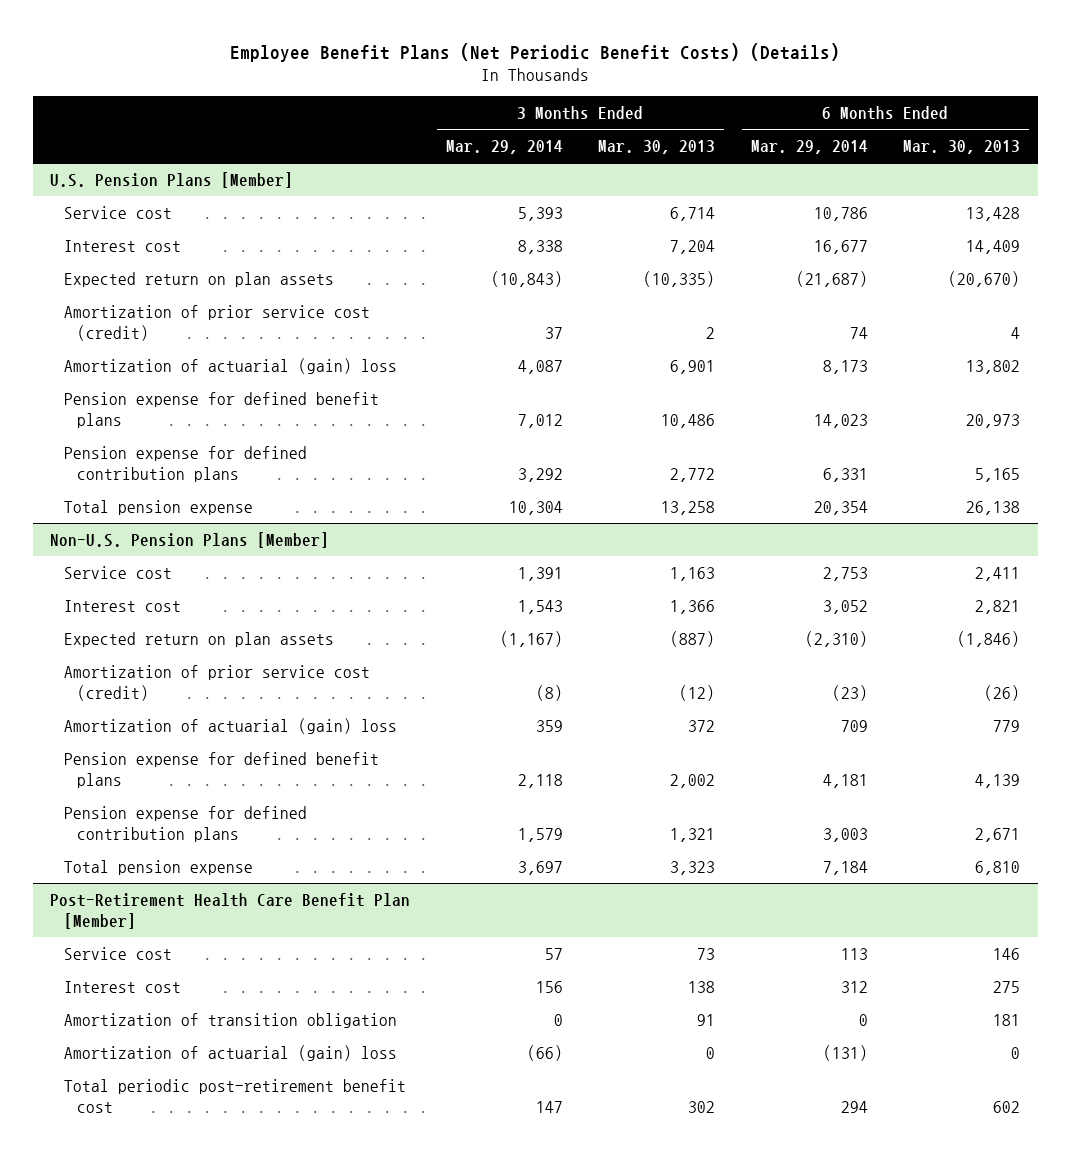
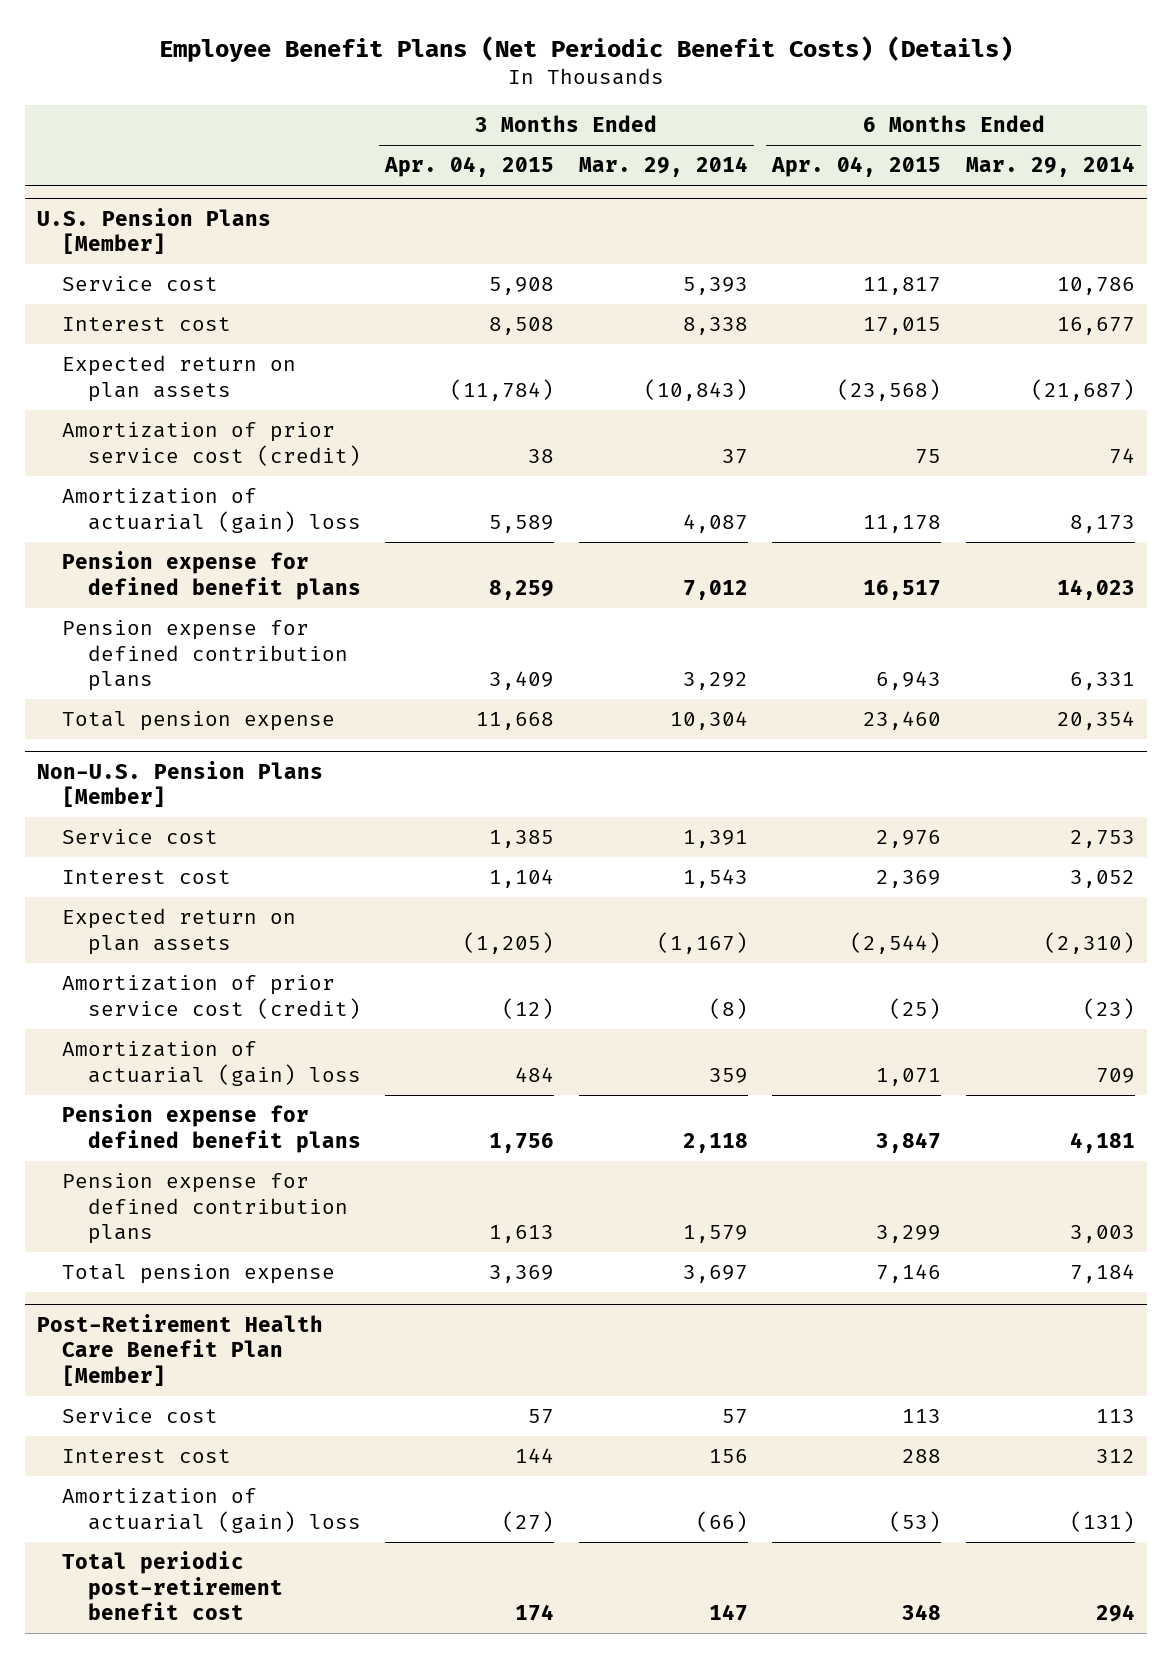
[598,139,716,154] Mar. 30, 2013 -> none
[902,139,1020,154] Mar. 30, 2013 -> none
none -> [384,156,555,178] Apr. 04, 2015
none -> [771,156,942,178] Apr. 04, 2015
[63,1012,397,1028] Amortization of transition obligation -> none

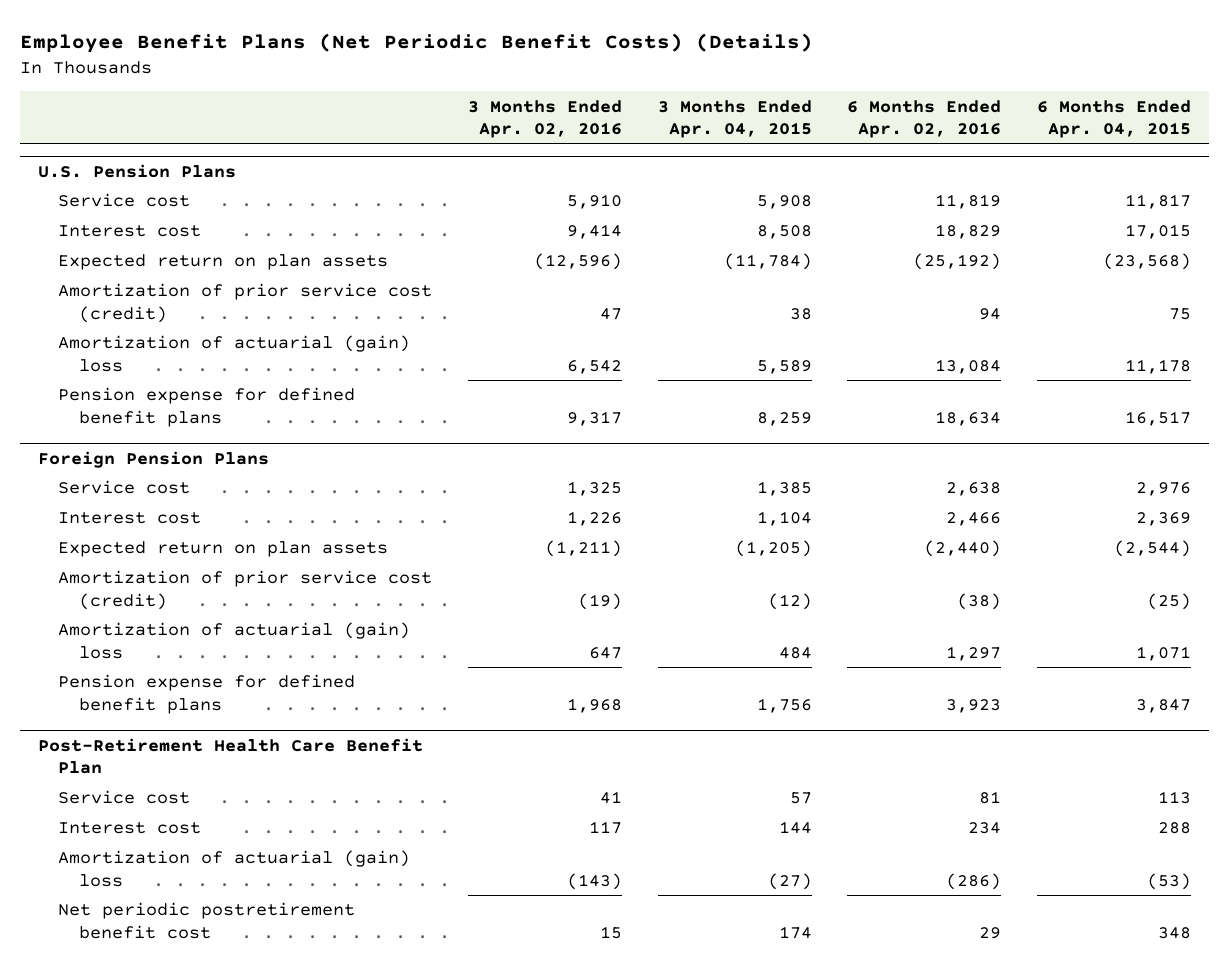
[578,156,748,178] Mar. 29, 2014 -> none
[965,156,1135,178] Mar. 29, 2014 -> none
none -> [468,99,623,139] 3 Months Ended Apr. 02, 2016
none -> [847,99,1002,139] 6 Months Ended Apr. 02, 2016
[36,207,271,255] U.S. Pension Plans [Member] -> [37,163,236,178] U.S. Pension Plans
[62,620,348,692] Pension expense for defined contribution plans -> none
[62,711,336,732] Total pension expense -> none
[36,760,323,808] Non-U.S. Pension Plans [Member] -> [37,450,269,468] Foreign Pension Plans
[62,1173,348,1245] Pension expense for defined contribution plans -> none
[62,1264,336,1285] Total pension expense -> none
[36,1313,323,1386] Post-Retirement Health Care Benefit Plan [Member] -> [37,737,423,775] Post-Retirement Health Care Benefit Plan
[62,1551,283,1621] Total periodic post-retirement benefit cost -> [58,902,356,939] Net periodic postretirement benefit cost

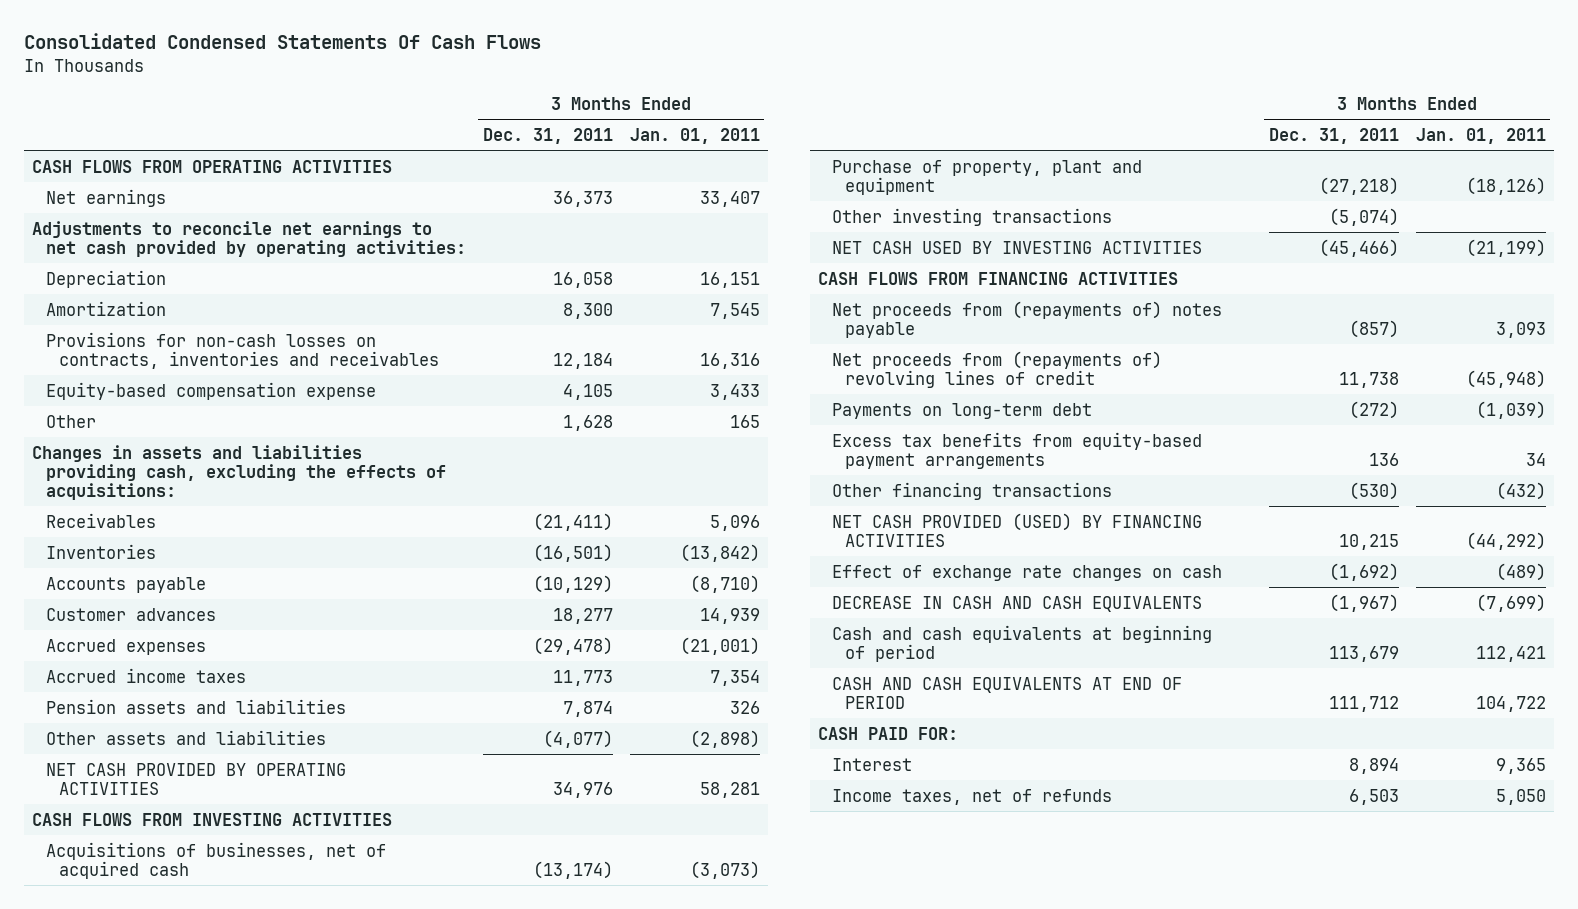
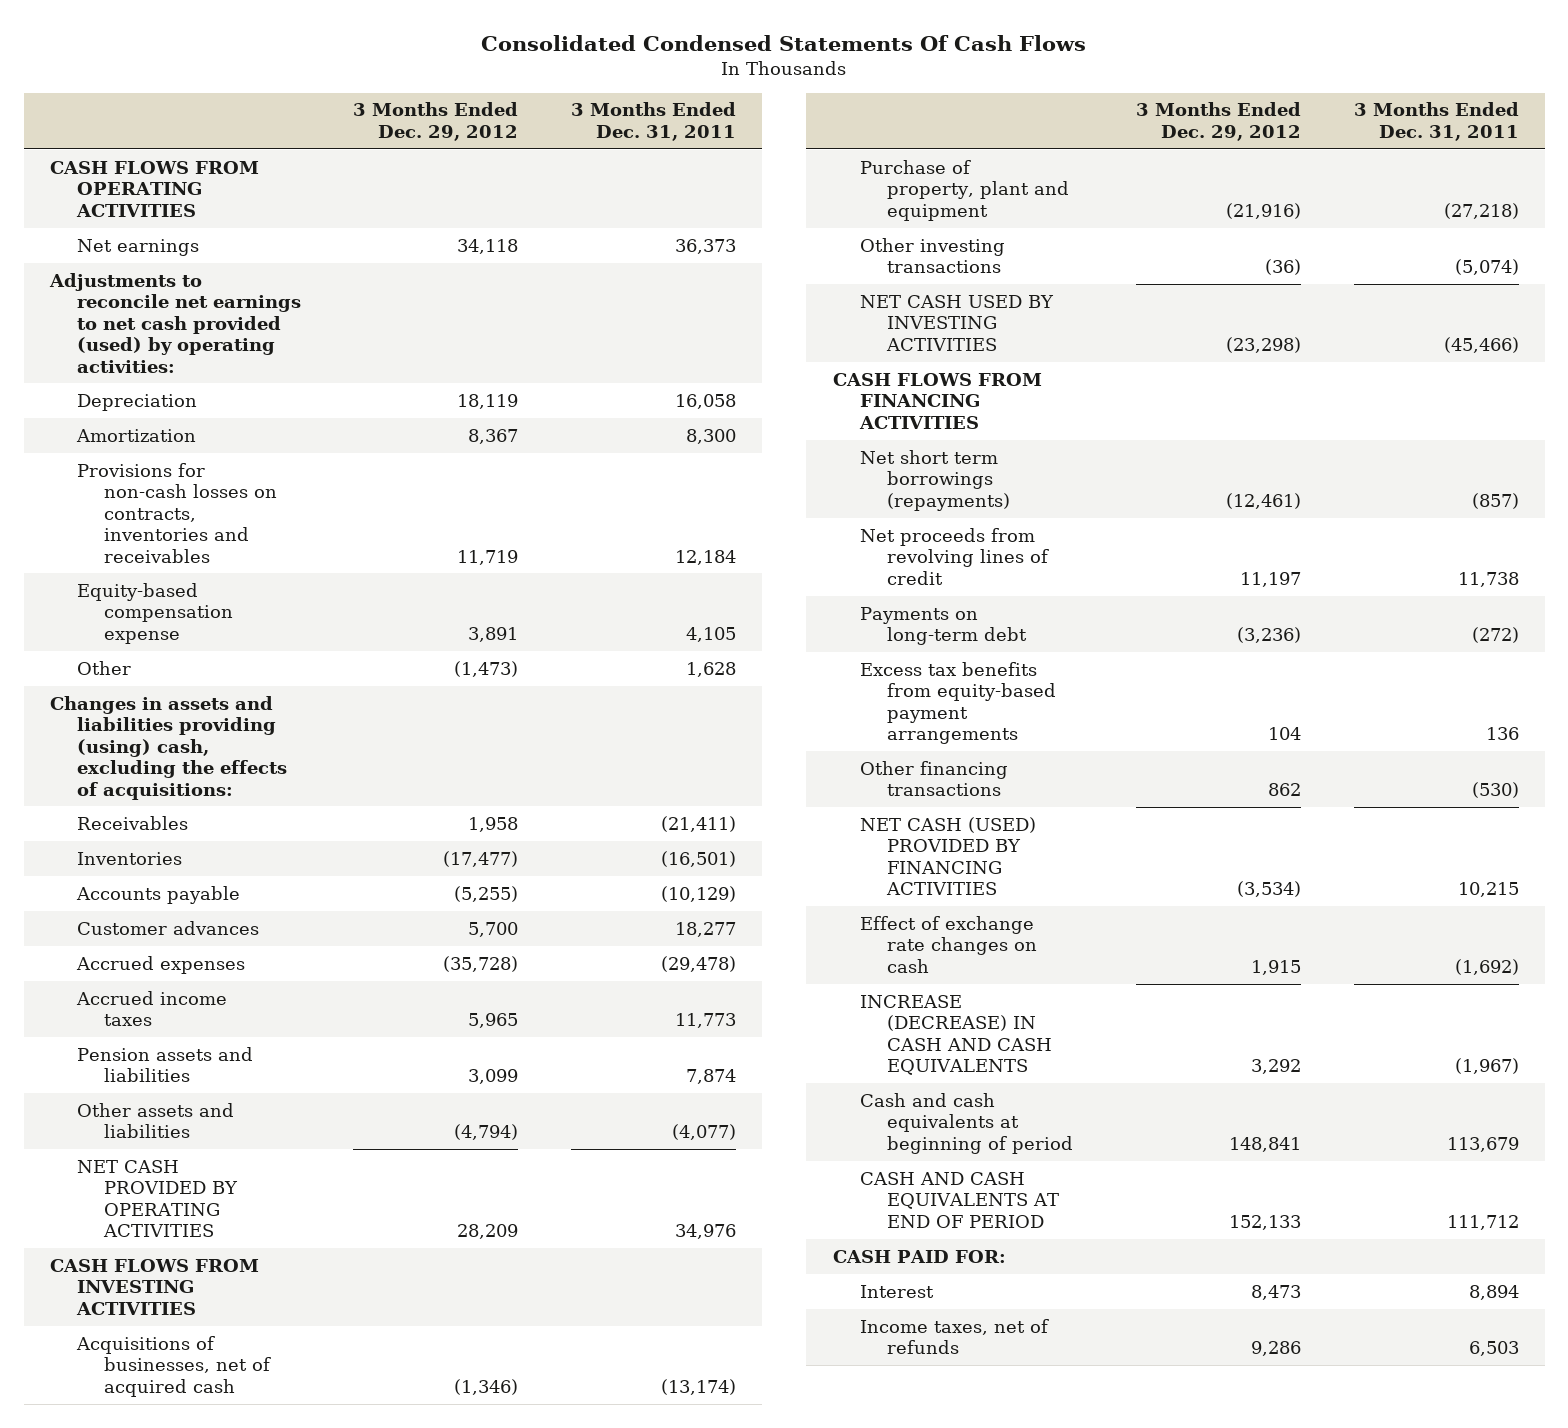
[629,127,760,144] Jan. 01, 2011 -> none
none -> [353,102,519,141] 3 Months Ended Dec. 29, 2012
[32,220,466,257] Adjustments to reconcile net earnings to net cash provided by operating activities: -> [48,272,301,373] Adjustments to reconcile net earnings to net cash provided (used) by operating activities:
[32,444,446,500] Changes in assets and liabilities providing cash, excluding the effects of acquisitions: -> [49,695,287,800] Changes in assets and liabilities providing (using) cash, excluding the effects of acquisitions:
[831,300,1222,338] Net proceeds from (repayments of) notes payable -> [859,449,1010,511] Net short term borrowings (repayments)
[831,350,1162,388] Net proceeds from (repayments of) revolving lines of credit -> [859,527,1049,585] Net proceeds from revolving lines of credit
[831,512,1202,547] NET CASH PROVIDED (USED) BY FINANCING ACTIVITIES -> [859,816,1036,896] NET CASH (USED) PROVIDED BY FINANCING ACTIVITIES
[831,595,1202,612] DECREASE IN CASH AND CASH EQUIVALENTS -> [859,994,1052,1076] INCREASE (DECREASE) IN CASH AND CASH EQUIVALENTS

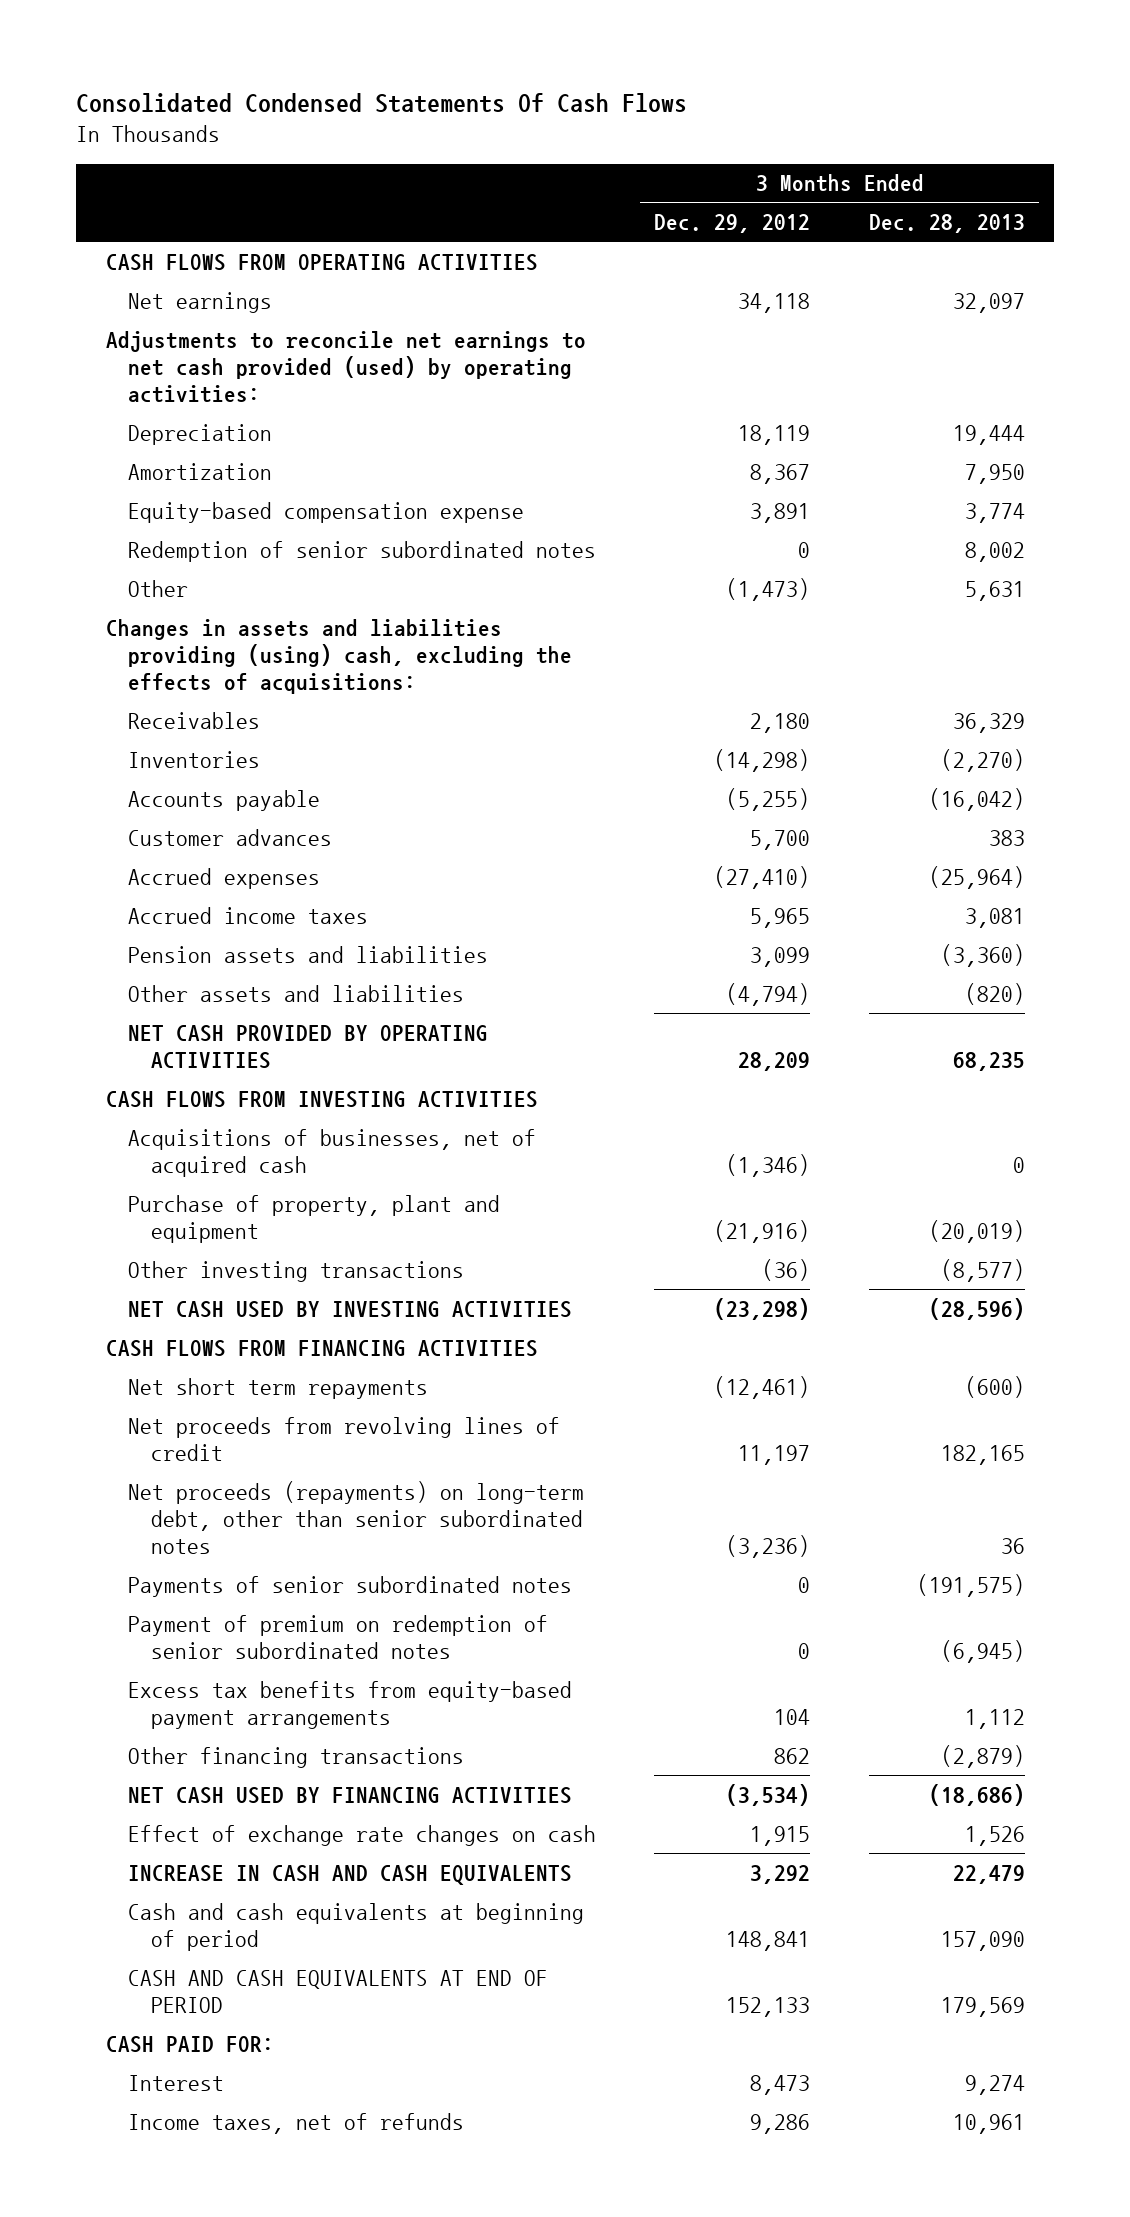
[570,102,736,141] 3 Months Ended Dec. 31, 2011 -> none
none -> [868,214,1025,234] Dec. 28, 2013
[76,462,278,563] Provisions for non-cash losses on contracts, inventories and receivables -> none
none -> [128,540,597,562] Redemption of senior subordinated notes
[468,816,519,832] 1,958 -> [750,712,811,733] 2,180
[443,850,519,867] (17,477) -> [714,748,811,772] (14,298)
[443,955,519,972] (35,728) -> [714,865,811,889] (27,410)
[859,449,1010,511] Net short term borrowings (repayments) -> [128,1377,429,1399] Net short term repayments
[859,606,1027,646] Payments on long-term debt -> [128,1480,585,1555] Net proceeds (repayments) on long-term debt, other than senior subordinated notes
none -> [128,1575,573,1597] Payments of senior subordinated notes
none -> [128,1614,549,1659] Payment of premium on redemption of senior subordinated notes
[859,816,1036,896] NET CASH (USED) PROVIDED BY FINANCING ACTIVITIES -> [128,1786,573,1804] NET CASH USED BY FINANCING ACTIVITIES
[859,994,1052,1076] INCREASE (DECREASE) IN CASH AND CASH EQUIVALENTS -> [128,1864,573,1885] INCREASE IN CASH AND CASH EQUIVALENTS

